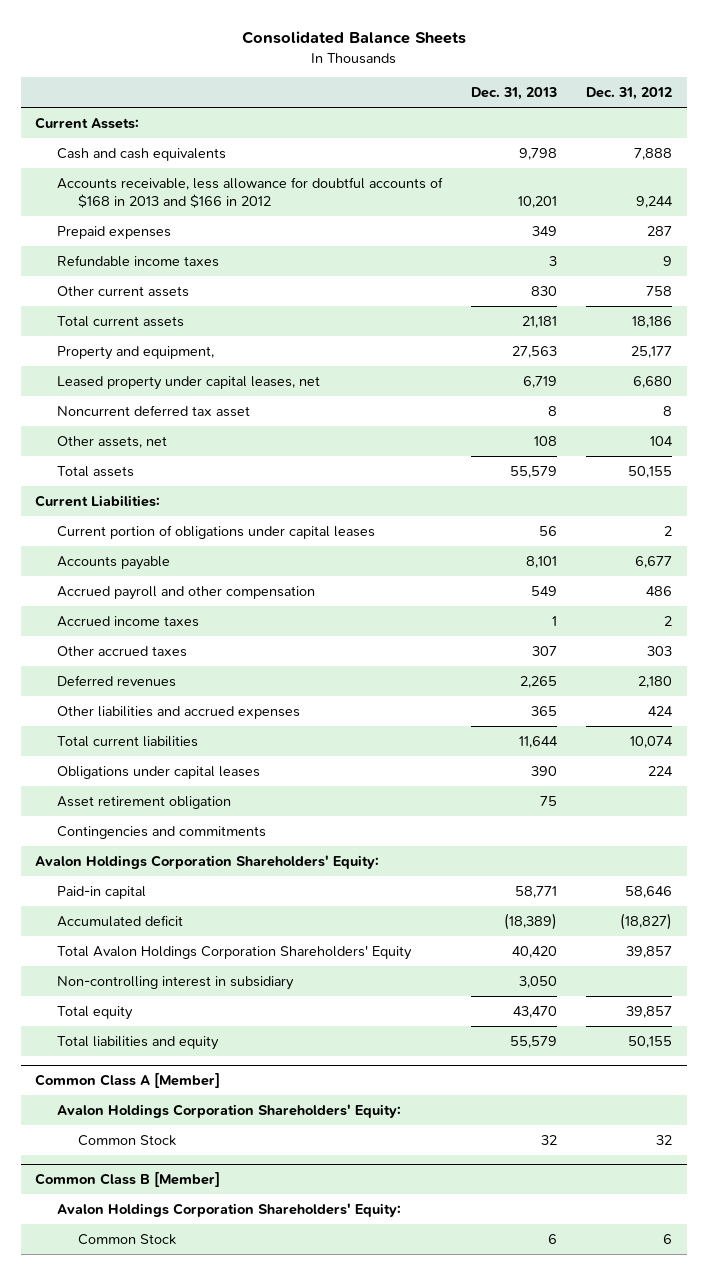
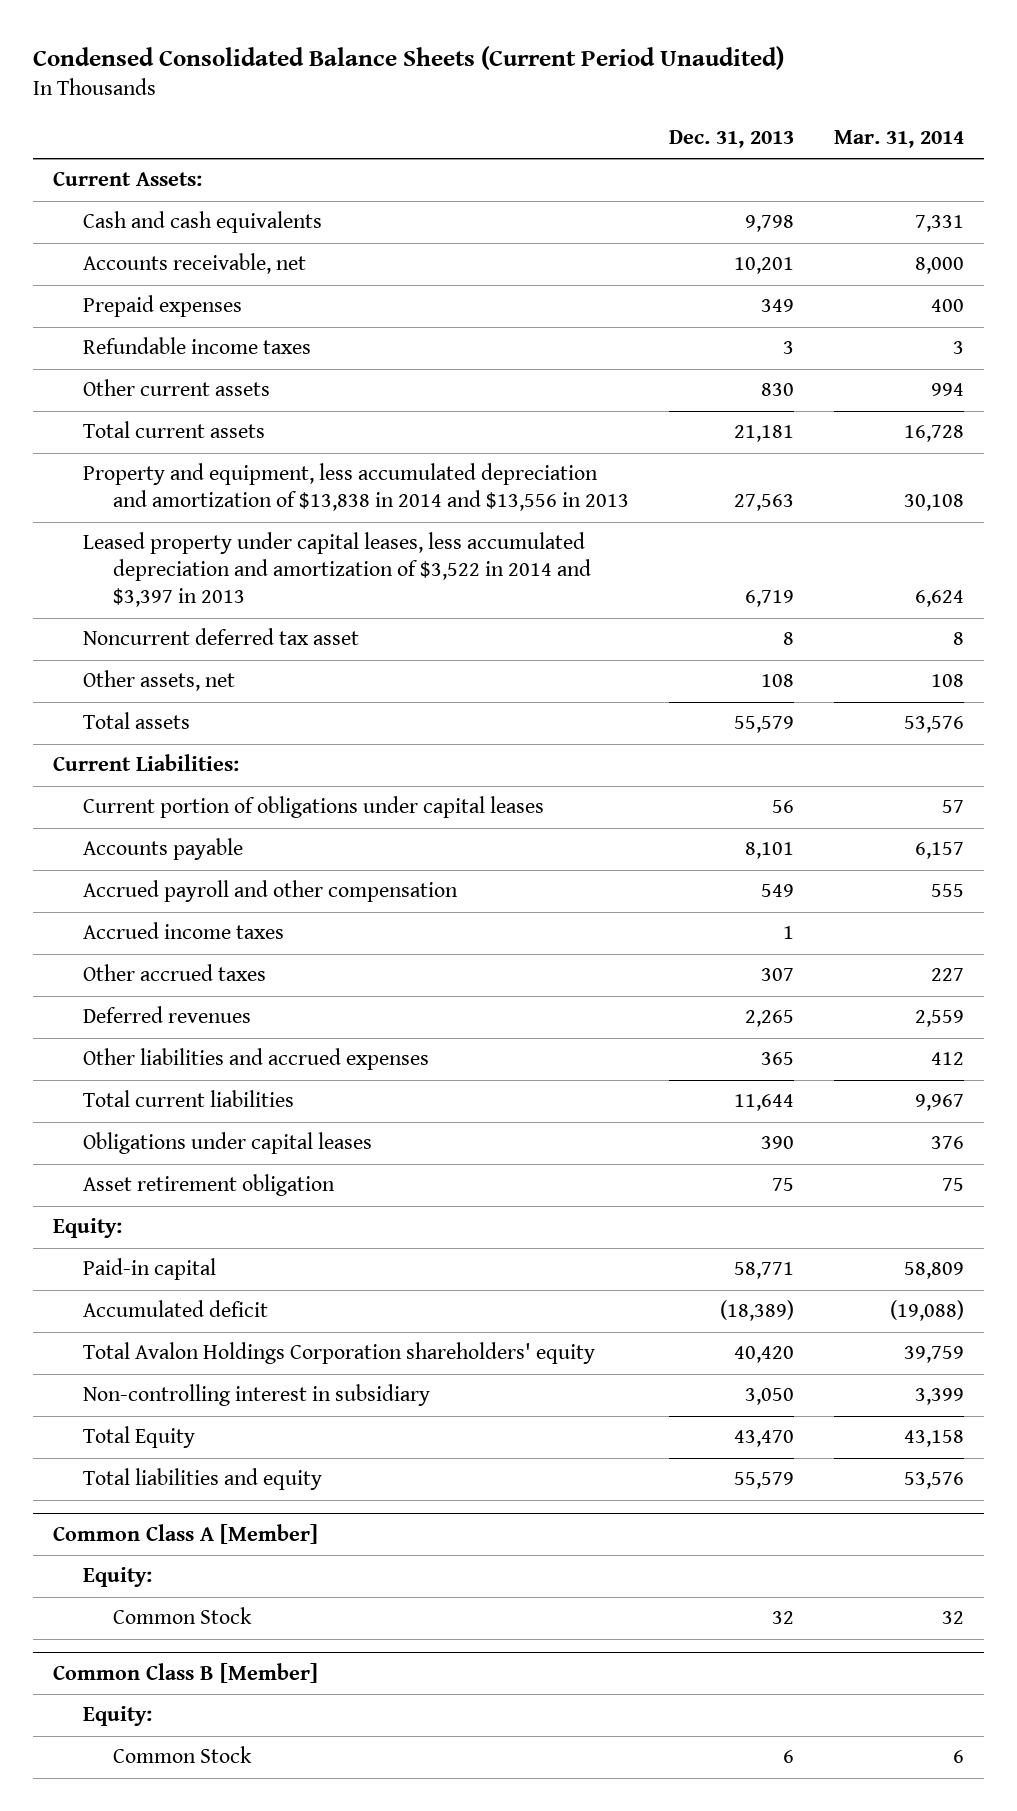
[241,31,466,45] Consolidated Balance Sheets -> [33,46,785,71] Condensed Consolidated Balance Sheets (Current Period Unaudited)
[586,87,673,101] Dec. 31, 2012 -> none
none -> [833,129,964,148] Mar. 31, 2014
[56,176,443,209] Accounts receivable, less allowance for doubtful accounts of $168 in 2013 and $166 in 2012 -> [83,253,307,275] Accounts receivable, net
[56,345,214,360] Property and equipment, -> [83,463,630,512] Property and equipment, less accumulated depreciation and amortization of $13,838 in 2014 and $13,556 in 2013
[56,375,320,390] Leased property under capital leases, net -> [83,532,592,608] Leased property under capital leases, less accumulated depreciation and amortization of $3,522 in 2014 and $3,397 in 2013
[56,825,266,839] Contingencies and commitments -> none
[35,854,380,869] Avalon Holdings Corporation Shareholders' Equity: -> none
none -> [52,1218,122,1239] Equity:
[56,944,412,960] Total Avalon Holdings Corporation Shareholders' Equity -> [83,1342,596,1365] Total Avalon Holdings Corporation shareholders' equity
[56,1005,133,1020] Total equity -> [83,1426,196,1449] Total Equity
[56,1103,401,1118] Avalon Holdings Corporation Shareholders' Equity: -> none
none -> [83,1567,153,1588] Equity:
[56,1202,401,1217] Avalon Holdings Corporation Shareholders' Equity: -> none
none -> [83,1706,153,1727] Equity:

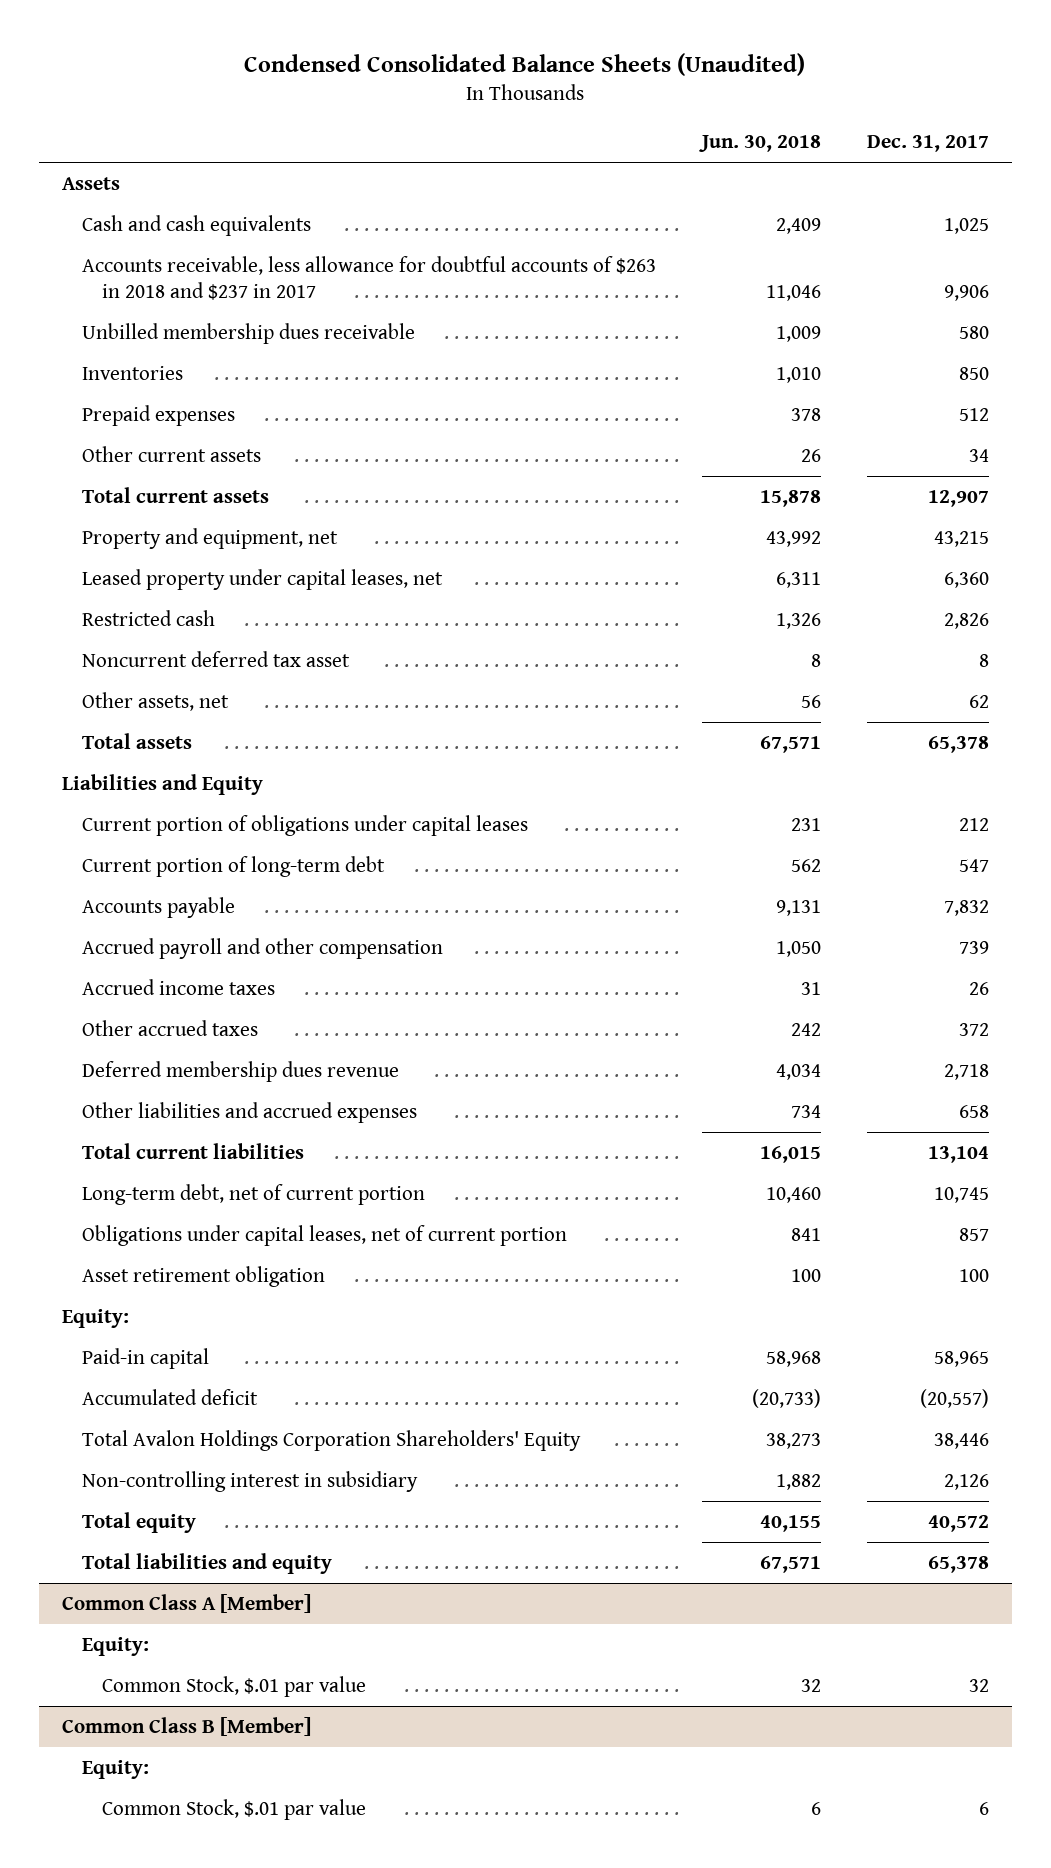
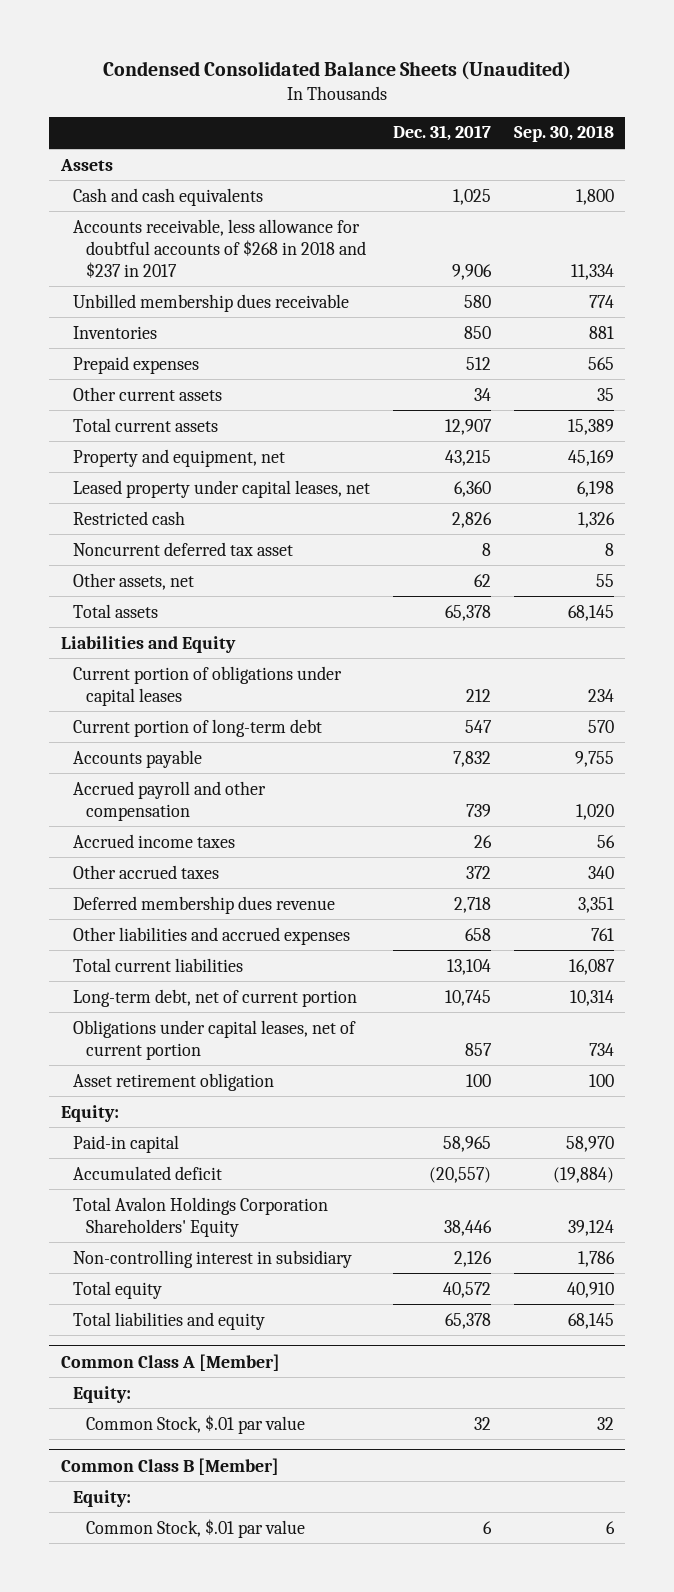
[698,135,821,153] Jun. 30, 2018 -> none
none -> [513,125,614,143] Sep. 30, 2018
[82,255,657,301] Accounts receivable, less allowance for doubtful accounts of $263 in 2018 and $237 in 2017 -> [73,218,367,278] Accounts receivable, less allowance for doubtful accounts of $268 in 2018 and $237 in 2017

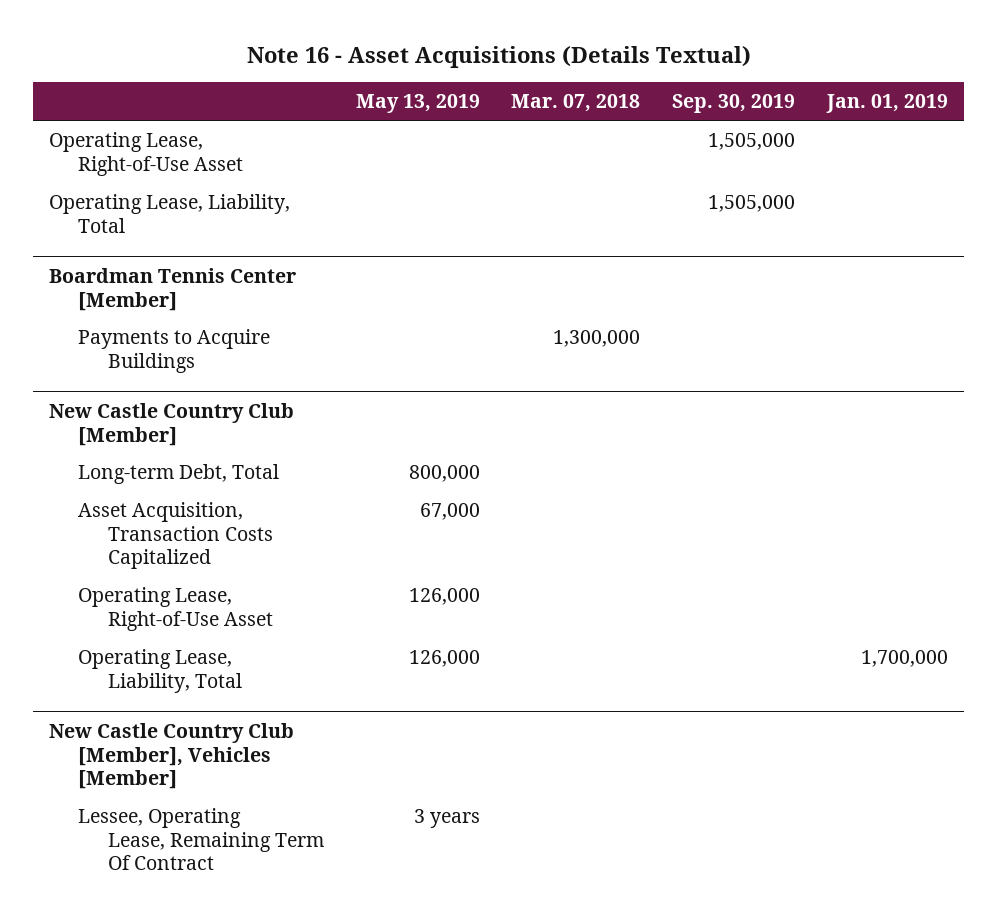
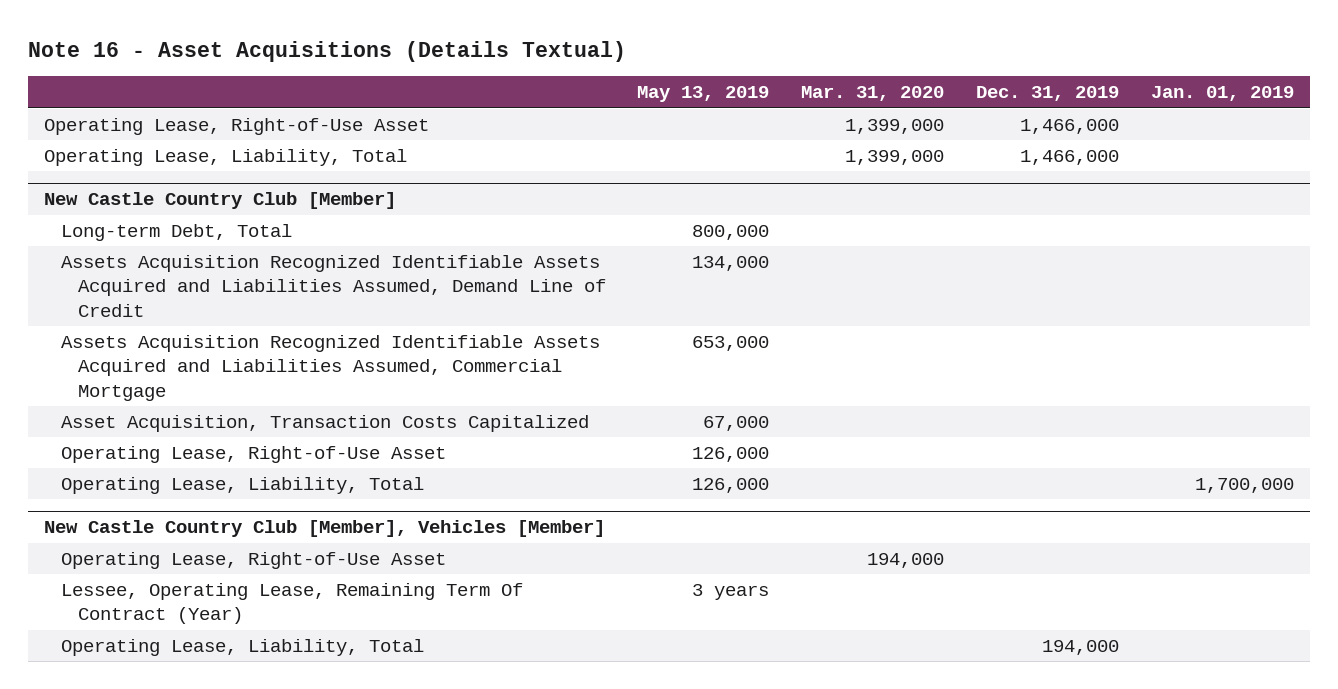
[511,94,641,113] Mar. 07, 2018 -> none
[672,94,796,114] Sep. 30, 2019 -> none
none -> [801,86,945,102] Mar. 31, 2020
none -> [976,86,1120,102] Dec. 31, 2019
[49,267,297,311] Boardman Tennis Center [Member] -> none
[78,328,271,373] Payments to Acquire Buildings -> none
none -> [60,254,606,317] Assets Acquisition Recognized Identifiable Assets Acquired and Liabilities Assumed, Demand Line of Credit
none -> [60,334,600,401] Assets Acquisition Recognized Identifiable Assets Acquired and Liabilities Assumed, Commercial Mortgage
none -> [60,551,446,569] Operating Lease, Right-of-Use Asset
[78,807,324,871] Lessee, Operating Lease, Remaining Term Of Contract -> [60,582,523,625] Lessee, Operating Lease, Remaining Term Of Contract (Year)
none -> [60,638,424,656] Operating Lease, Liability, Total

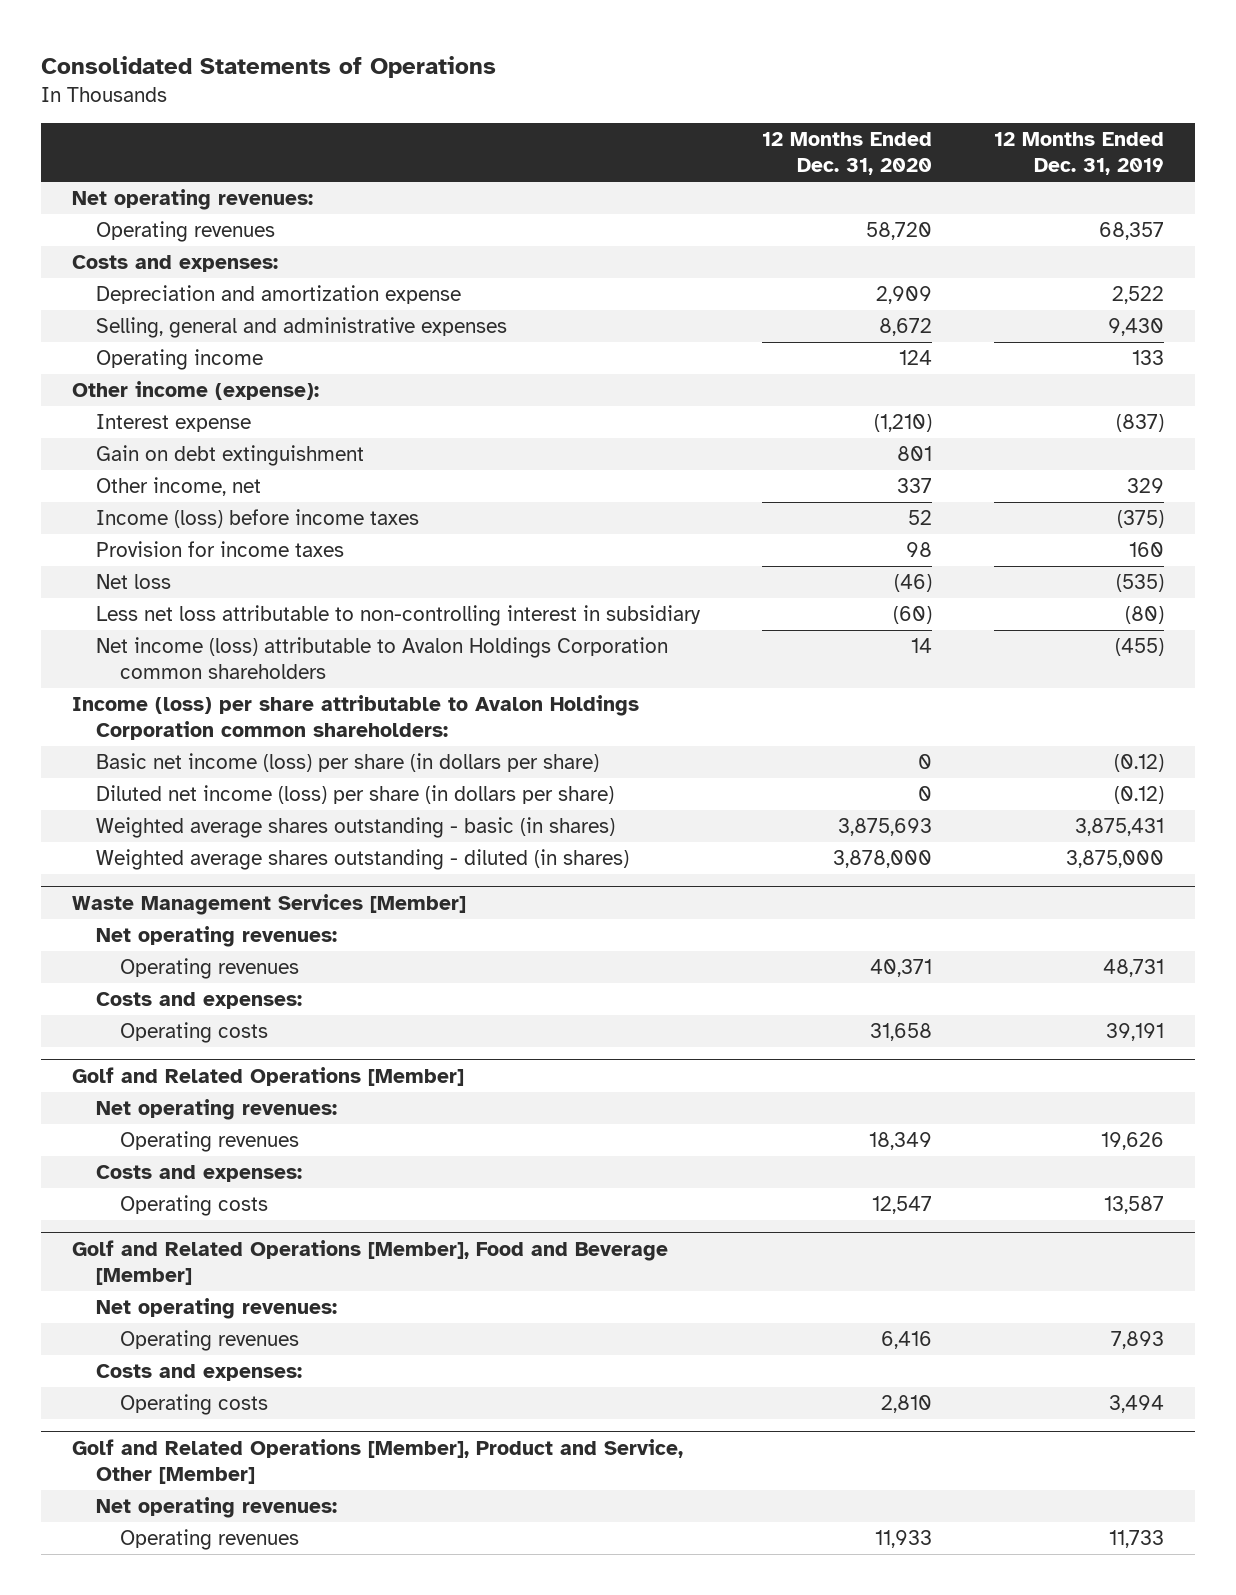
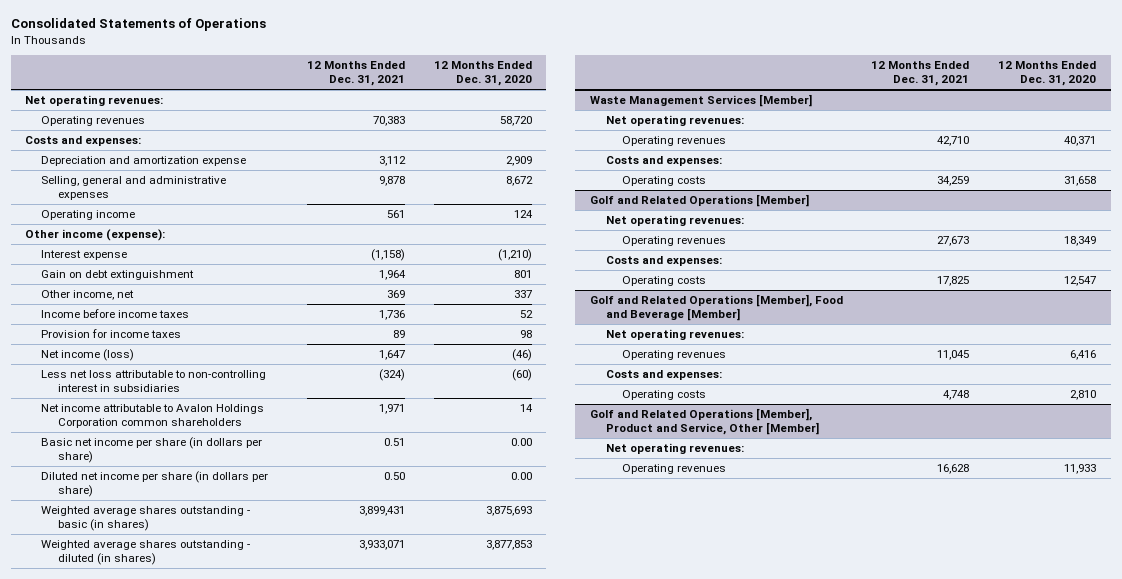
[993,132,1164,176] 12 Months Ended Dec. 31, 2019 -> none
none -> [307,61,406,87] 12 Months Ended Dec. 31, 2021
[96,509,420,529] Income (loss) before income taxes -> [41,308,190,318] Income before income taxes
[72,695,640,741] Income (loss) per share attributable to Avalon Holdings Corporation common shareholders: -> none
[96,574,172,590] Net loss -> [41,348,135,361] Net income (loss)
[96,605,702,627] Less net loss attributable to non-controlling interest in subsidiary -> [41,369,267,393] Less net loss attributable to non-controlling interest in subsidiaries
[96,637,669,680] Net income (loss) attributable to Avalon Holdings Corporation common shareholders -> [41,403,265,429] Net income attributable to Avalon Holdings Corporation common shareholders
[96,753,600,773] Basic net income (loss) per share (in dollars per share) -> [41,436,263,464] Basic net income per share (in dollars per share)
[918,754,933,770] 0 -> [510,437,532,446] 0.00
[96,785,615,805] Diluted net income (loss) per share (in dollars per share) -> [41,470,269,498] Diluted net income per share (in dollars per share)
[918,786,933,802] 0 -> [510,471,532,480] 0.00
[833,850,933,869] 3,878,000 -> [485,539,532,550] 3,877,853

